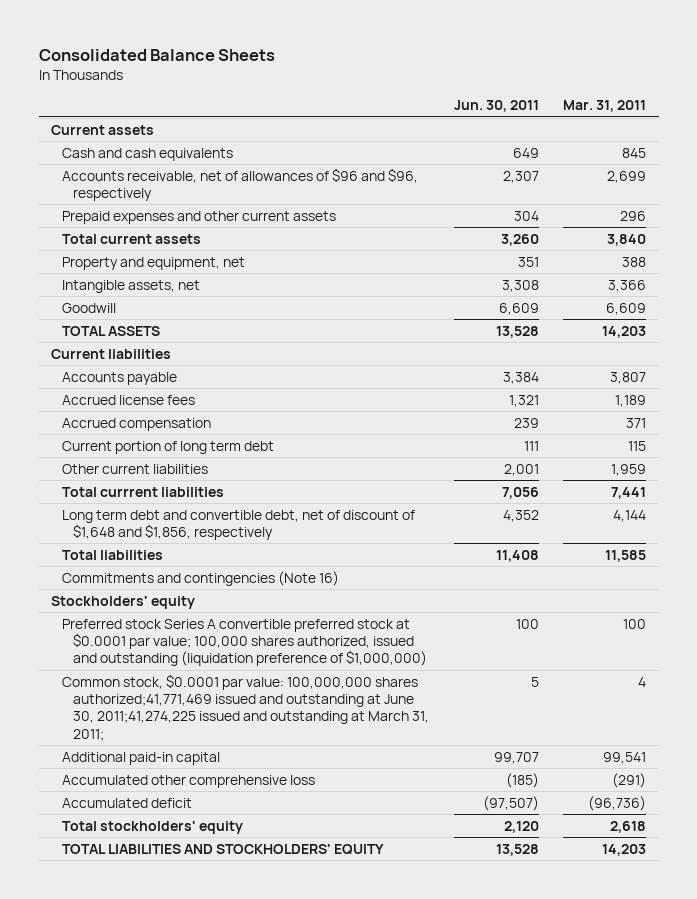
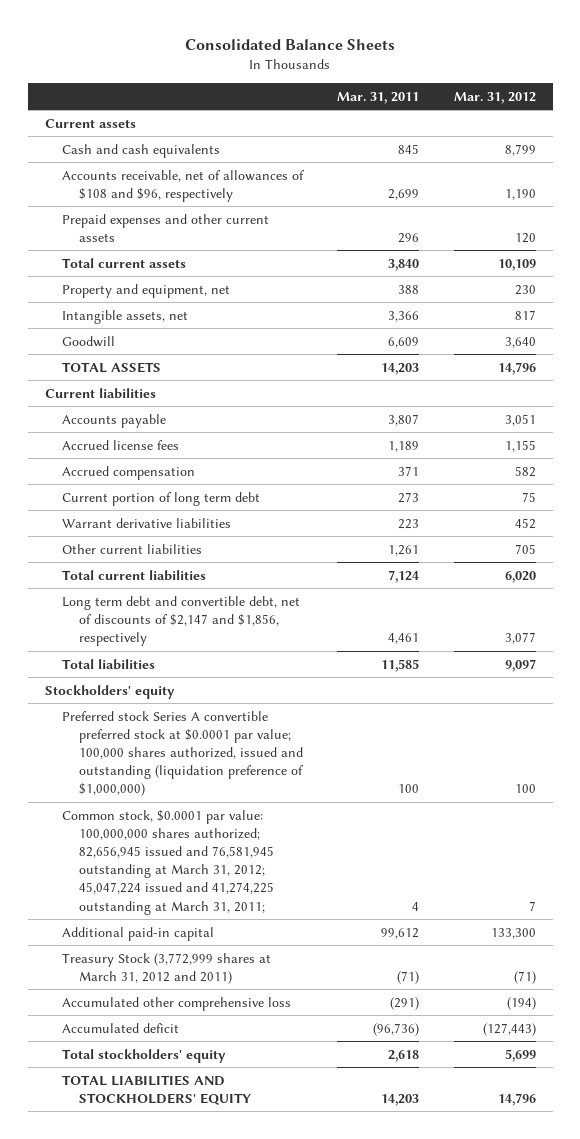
[453,100,539,113] Jun. 30, 2011 -> none
none -> [453,91,536,104] Mar. 31, 2012
[61,167,418,201] Accounts receivable, net of allowances of $96 and $96, respectively -> [62,169,306,202] Accounts receivable, net of allowances of $108 and $96, respectively
[628,440,647,451] 115 -> [398,491,420,503] 273
none -> [62,517,232,528] Warrant derivative liabilities
[611,463,647,476] 1,959 -> [388,544,420,556] 1,261
[61,486,224,497] Total currrent liabilities -> [62,569,207,581] Total current liabilities
[611,486,647,499] 7,441 -> [388,569,420,583] 7,124
[61,509,415,540] Long term debt and convertible debt, net of discount of $1,648 and $1,856, respectively -> [62,595,301,647] Long term debt and convertible debt, net of discounts of $2,147 and $1,856, respectively
[613,509,647,522] 4,144 -> [388,633,420,645] 4,461
[61,570,339,586] Commitments and contingencies (Note 16) -> none
[61,673,429,741] Common stock, $0.0001 par value: 100,000,000 shares authorized;41,771,469 issued and outstanding at June 30, 2011;41,274,225 issued and outstanding at March 31, 2011; -> [62,809,275,915] Common stock, $0.0001 par value: 100,000,000 shares authorized; 82,656,945 issued and 76,581,945 outstanding at March 31, 2012; 45,047,224 issued and 41,274,225 outstanding at March 31, 2011;
[603,751,647,764] 99,541 -> [381,927,420,939] 99,612
none -> [62,952,272,984] Treasury Stock (3,772,999 shares at March 31, 2012 and 2011)

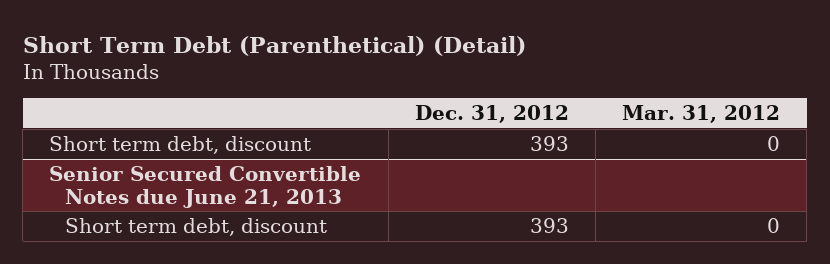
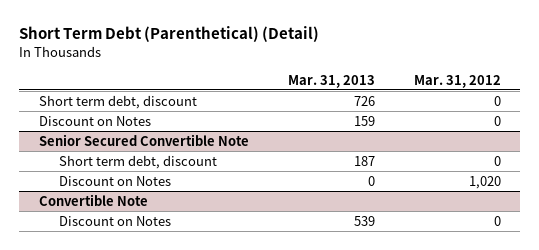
[414,104,569,123] Dec. 31, 2012 -> none
none -> [287,74,375,88] Mar. 31, 2013
[49,165,362,208] Senior Secured Convertible Notes due June 21, 2013 -> none
none -> [38,115,151,126] Discount on Notes
none -> [38,133,249,146] Senior Secured Convertible Note
none -> [59,175,172,186] Discount on Notes
none -> [38,193,148,206] Convertible Note
none -> [59,215,172,226] Discount on Notes

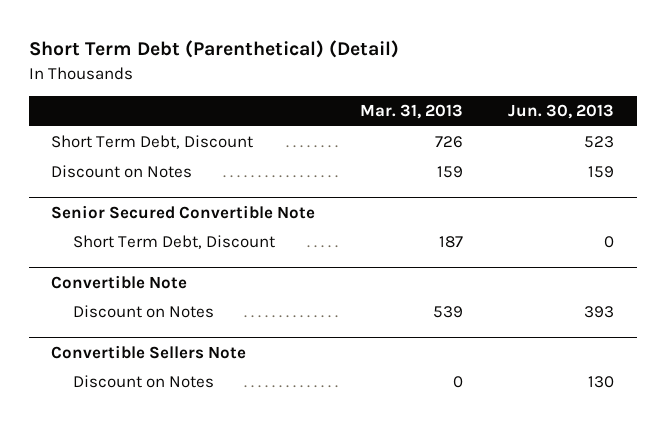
[413,74,501,88] Mar. 31, 2012 -> none
none -> [508,104,615,120] Jun. 30, 2013
[38,94,197,109] Short term debt, discount -> [51,135,254,150] Short Term Debt, Discount
[59,175,172,186] Discount on Notes -> none
[59,154,218,169] Short term debt, discount -> [72,235,275,250] Short Term Debt, Discount
none -> [51,344,247,359] Convertible Sellers Note
none -> [72,375,214,389] Discount on Notes

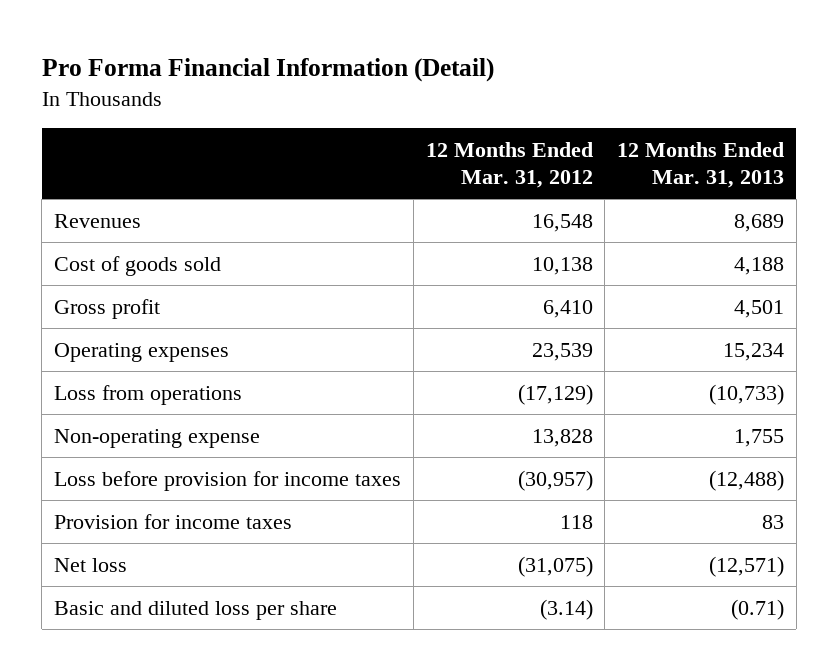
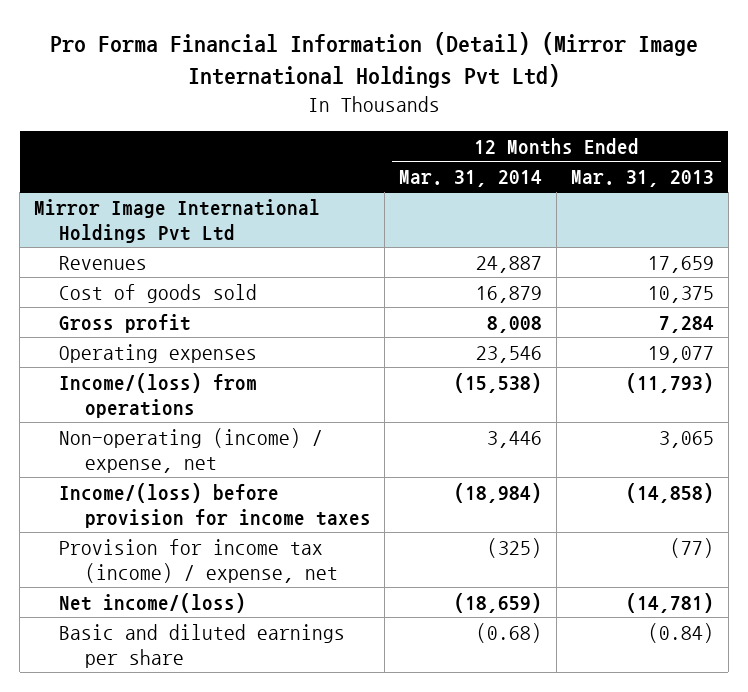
[41,58,494,83] Pro Forma Financial Information (Detail) -> [49,32,698,89] Pro Forma Financial Information (Detail) (Mirror Image International Holdings Pvt Ltd)
[425,141,593,188] 12 Months Ended Mar. 31, 2012 -> none
none -> [399,169,543,187] Mar. 31, 2014
none -> [33,198,320,243] Mirror Image International Holdings Pvt Ltd
[734,213,785,232] 8,689 -> [647,255,714,273] 17,659
[734,256,785,275] 4,188 -> [647,285,714,303] 10,375
[734,299,785,318] 4,501 -> [658,315,714,333] 7,284
[723,342,785,361] 15,234 -> [647,345,714,363] 19,077
[54,384,243,405] Loss from operations -> [59,372,258,418] Income/(loss) from operations
[709,383,785,405] (10,733) -> [625,372,714,393] (11,793)
[54,428,261,448] Non-operating expense -> [59,427,324,473] Non-operating (income) / expense, net
[734,428,785,447] 1,755 -> [658,430,714,448] 3,065
[54,470,402,491] Loss before provision for income taxes -> [59,482,371,528] Income/(loss) before provision for income taxes
[709,469,785,491] (12,488) -> [625,482,714,503] (14,858)
[54,513,293,529] Provision for income taxes -> [59,538,338,583] Provision for income tax (income) / expense, net
[762,514,785,529] 83 -> [669,537,714,558] (77)
[54,557,128,572] Net loss -> [59,592,247,613] Net income/(loss)
[709,555,785,577] (12,571) -> [625,592,714,613] (14,781)
[54,600,338,620] Basic and diluted loss per share -> [59,623,346,668] Basic and diluted earnings per share
[731,598,785,620] (0.71) -> [647,622,714,643] (0.84)

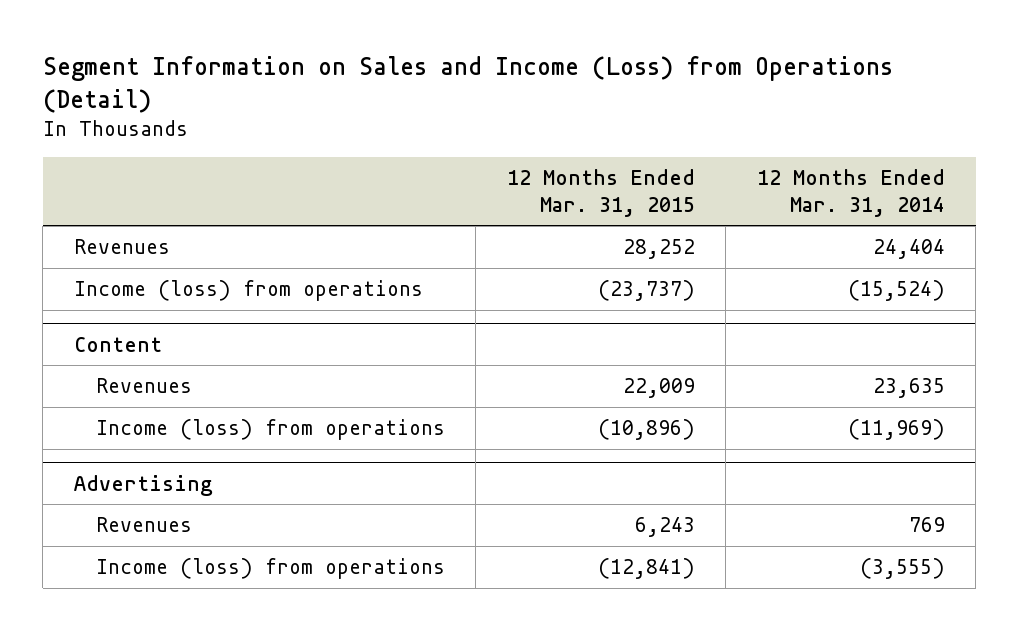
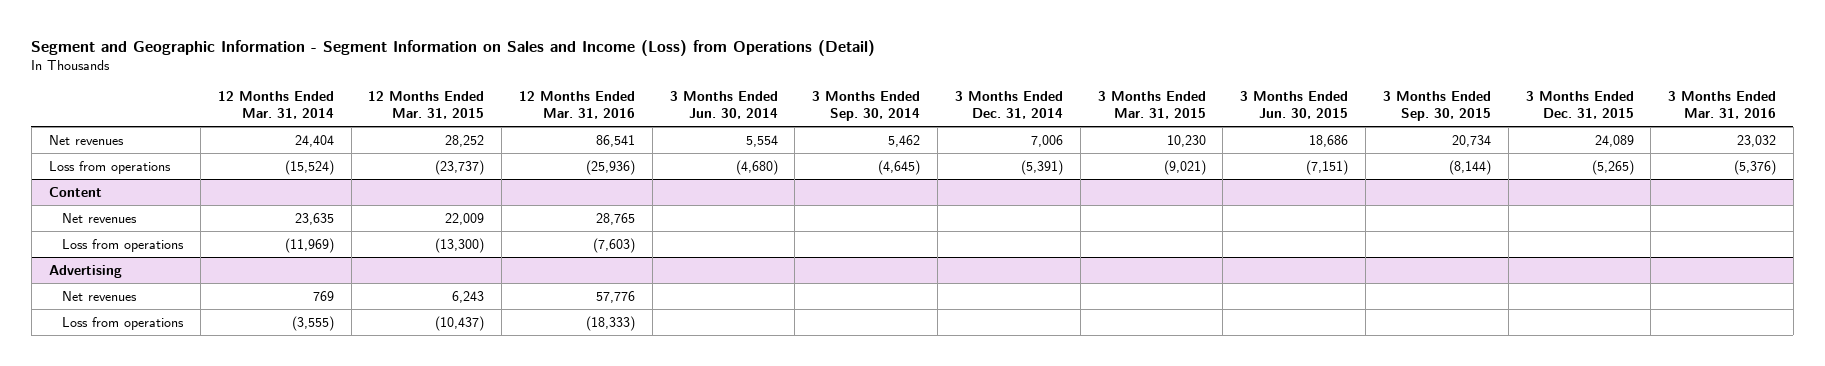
[42,56,893,113] Segment Information on Sales and Income (Loss) from Operations (Detail) -> [31,40,876,57] Segment and Geographic Information - Segment Information on Sales and Income (Loss) from Operations (Detail)
none -> [518,91,635,119] 12 Months Ended Mar. 31, 2016
none -> [669,91,778,119] 3 Months Ended Jun. 30, 2014
none -> [812,91,921,121] 3 Months Ended Sep. 30, 2014
none -> [954,91,1063,119] 3 Months Ended Dec. 31, 2014
none -> [1097,91,1206,119] 3 Months Ended Mar. 31, 2015
none -> [1240,91,1349,119] 3 Months Ended Jun. 30, 2015
none -> [1382,91,1491,121] 3 Months Ended Sep. 30, 2015
none -> [1525,91,1634,119] 3 Months Ended Dec. 31, 2015
none -> [1668,91,1777,119] 3 Months Ended Mar. 31, 2016
[73,239,170,255] Revenues -> [48,134,124,145] Net revenues
[73,280,423,302] Income (loss) from operations -> [48,160,171,174] Loss from operations
[95,378,192,394] Revenues -> [62,212,138,223] Net revenues
[95,419,445,441] Income (loss) from operations -> [62,238,185,252] Loss from operations
[597,419,695,441] (10,896) -> [435,237,485,253] (13,300)
[95,517,192,533] Revenues -> [62,290,138,301] Net revenues
[95,558,445,580] Income (loss) from operations -> [62,316,185,330] Loss from operations
[597,558,695,580] (12,841) -> [435,315,485,331] (10,437)

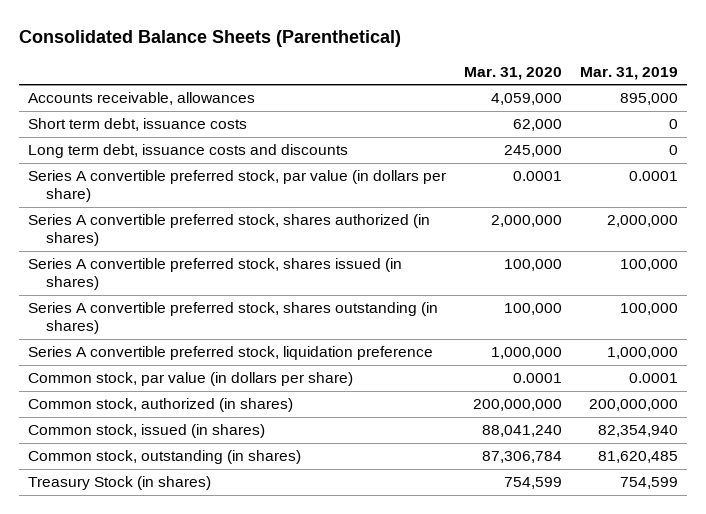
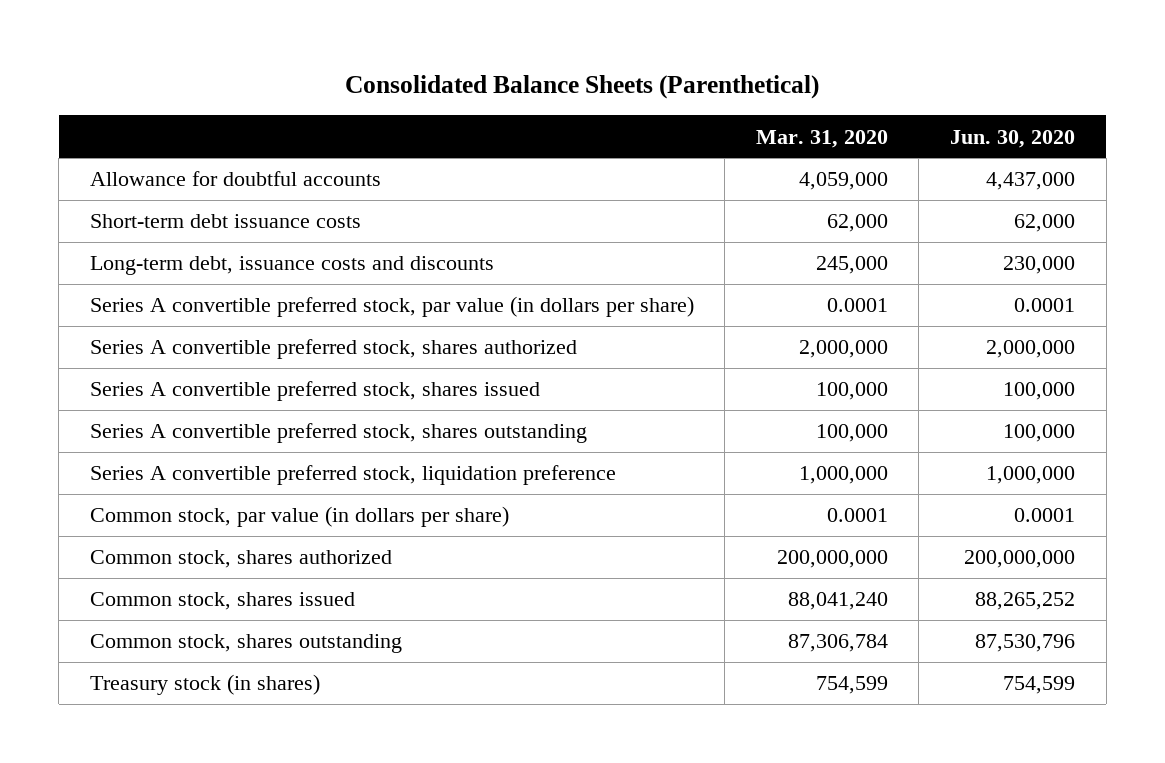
[580,66,679,80] Mar. 31, 2019 -> none
none -> [949,129,1075,148] Jun. 30, 2020
[27,92,255,106] Accounts receivable, allowances -> [89,171,381,187] Allowance for doubtful accounts
[27,118,247,132] Short term debt, issuance costs -> [89,214,361,229] Short-term debt issuance costs
[27,144,348,159] Long term debt, issuance costs and discounts -> [89,256,494,276] Long-term debt, issuance costs and discounts
[27,214,430,247] Series A convertible preferred stock, shares authorized (in shares) -> [89,339,577,360] Series A convertible preferred stock, shares authorized
[27,258,402,291] Series A convertible preferred stock, shares issued (in shares) -> [89,381,540,402] Series A convertible preferred stock, shares issued
[27,302,438,335] Series A convertible preferred stock, shares outstanding (in shares) -> [89,423,587,444] Series A convertible preferred stock, shares outstanding
[27,398,293,413] Common stock, authorized (in shares) -> [89,550,392,569] Common stock, shares authorized
[27,424,265,439] Common stock, issued (in shares) -> [89,592,355,611] Common stock, shares issued
[27,450,301,465] Common stock, outstanding (in shares) -> [89,634,402,654] Common stock, shares outstanding
[27,476,211,491] Treasury Stock (in shares) -> [89,674,320,696] Treasury stock (in shares)

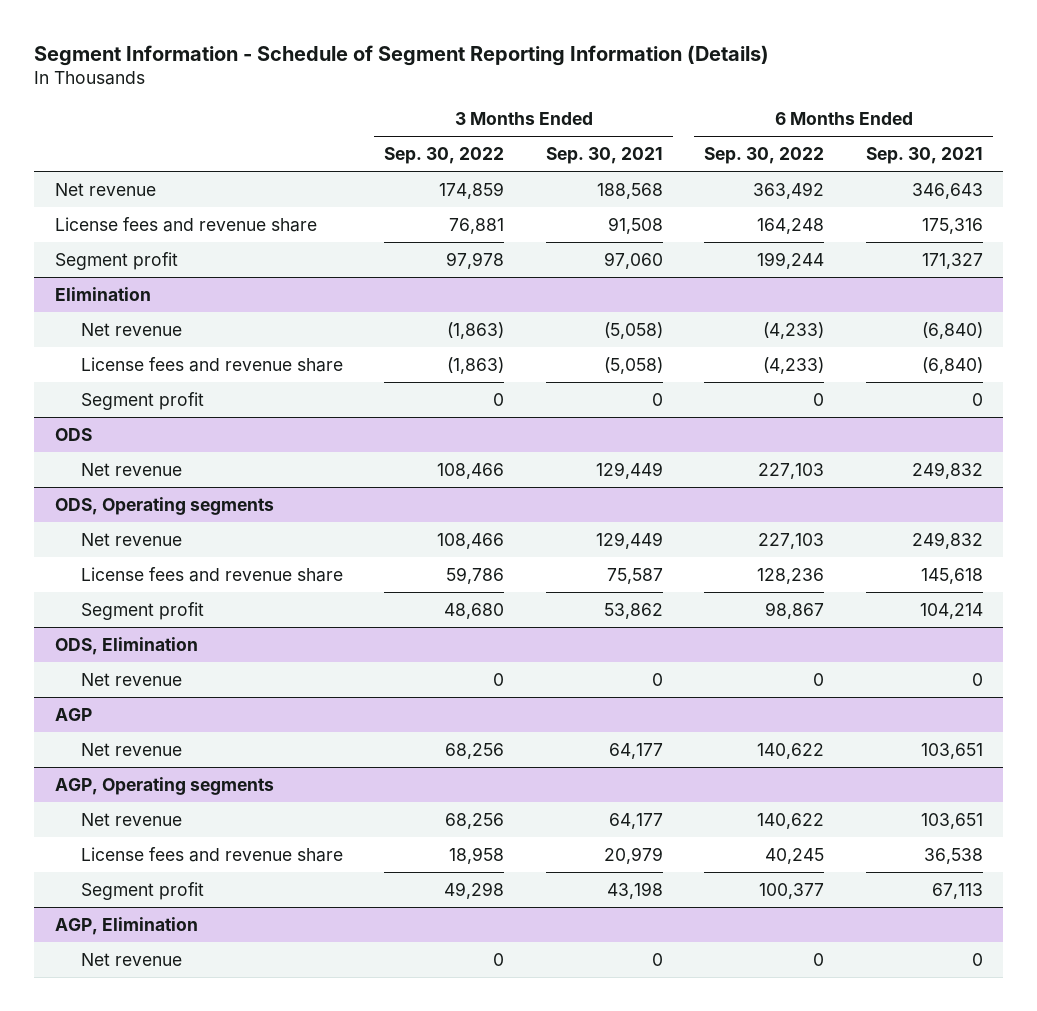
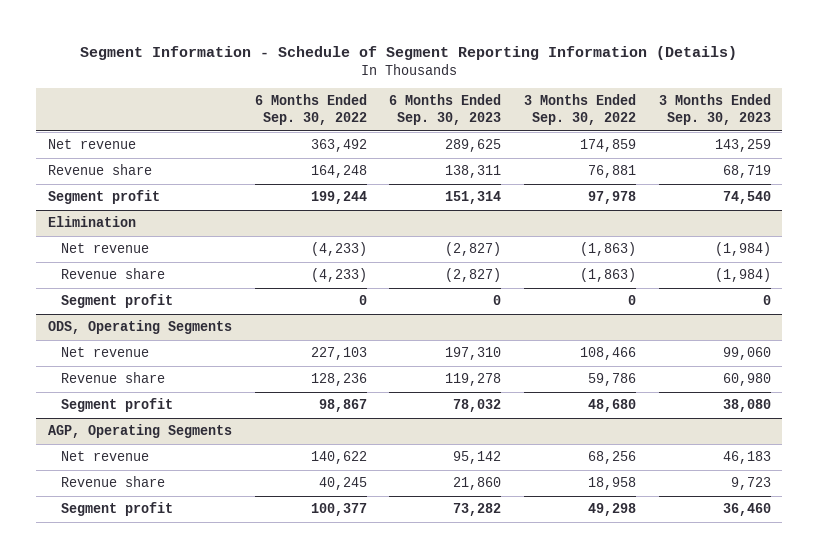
[545,147,663,165] Sep. 30, 2021 -> none
[865,147,983,165] Sep. 30, 2021 -> none
none -> [389,94,502,126] 6 Months Ended Sep. 30, 2023
none -> [658,94,771,126] 3 Months Ended Sep. 30, 2023
[54,216,317,232] License fees and revenue share -> [47,164,152,176] Revenue share
[81,356,344,372] License fees and revenue share -> [60,268,165,280] Revenue share
[54,427,92,441] ODS -> none
[81,462,183,476] Net revenue -> none
[54,496,274,515] ODS, Operating segments -> [47,320,232,335] ODS, Operating Segments
[81,566,344,582] License fees and revenue share -> [60,372,165,384] Revenue share
[54,636,198,655] ODS, Elimination -> none
[81,672,183,686] Net revenue -> none
[54,707,92,721] AGP -> none
[81,742,183,756] Net revenue -> none
[54,776,274,795] AGP, Operating segments -> [47,424,232,439] AGP, Operating Segments
[81,846,344,862] License fees and revenue share -> [60,476,165,488] Revenue share
[54,916,198,935] AGP, Elimination -> none
[81,952,183,966] Net revenue -> none

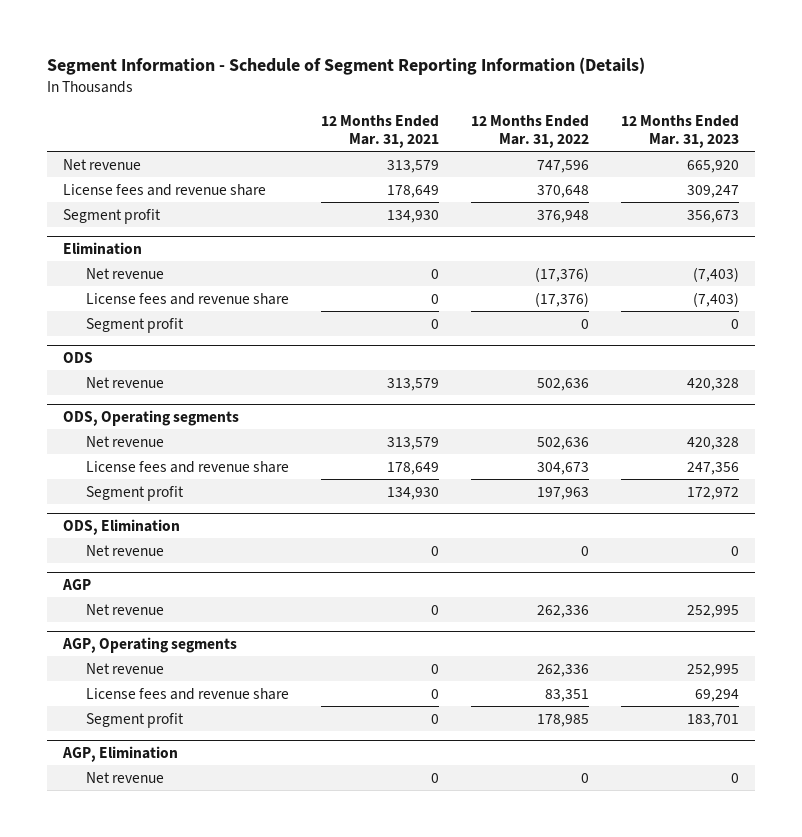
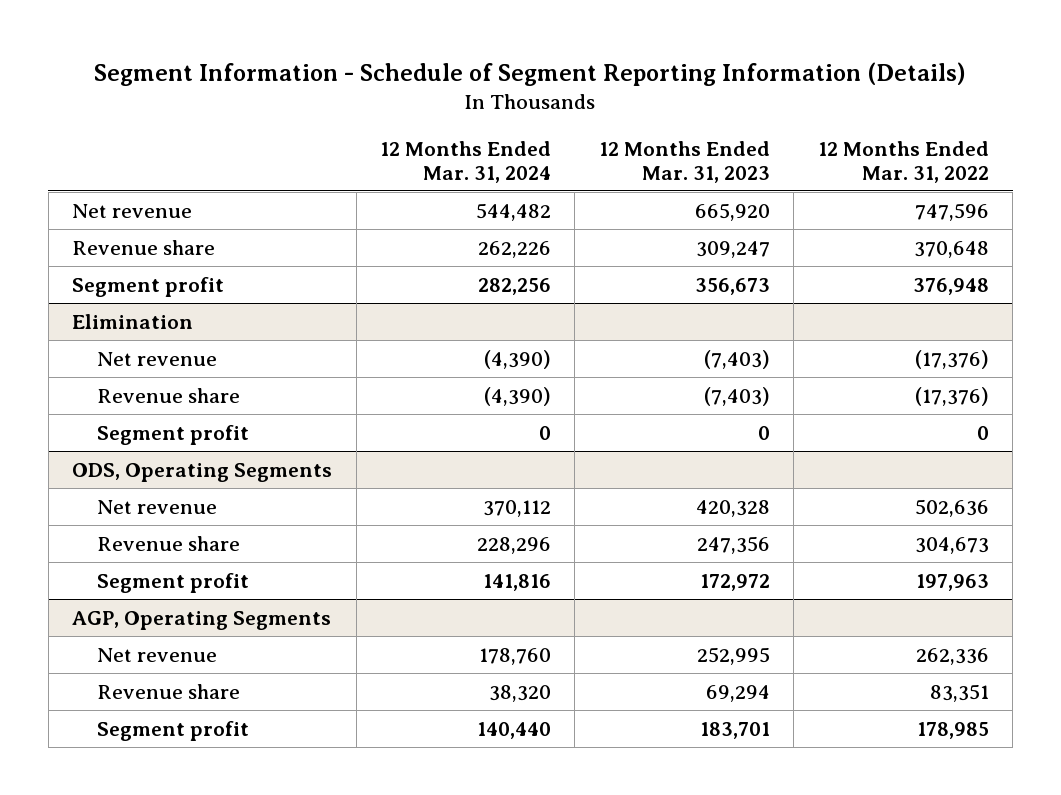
[320,114,439,148] 12 Months Ended Mar. 31, 2021 -> none
none -> [379,140,551,183] 12 Months Ended Mar. 31, 2024
[62,183,266,196] License fees and revenue share -> [72,239,216,255] Revenue share
[85,292,289,305] License fees and revenue share -> [97,387,241,403] Revenue share
[62,351,93,363] ODS -> none
[85,376,164,388] Net revenue -> none
[62,409,239,426] ODS, Operating segments -> [72,462,333,482] ODS, Operating Segments
[85,460,289,473] License fees and revenue share -> [97,535,241,551] Revenue share
[62,518,180,535] ODS, Elimination -> none
[85,544,164,556] Net revenue -> none
[61,578,91,590] AGP -> none
[85,603,164,615] Net revenue -> none
[61,636,237,653] AGP, Operating segments -> [72,610,332,630] AGP, Operating Segments
[85,687,289,700] License fees and revenue share -> [97,683,241,699] Revenue share
[61,745,178,762] AGP, Elimination -> none
[85,771,164,783] Net revenue -> none

